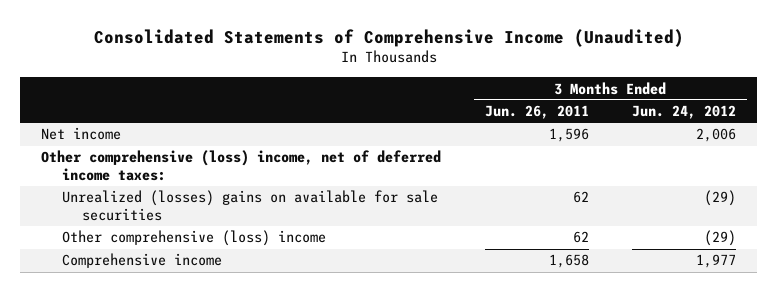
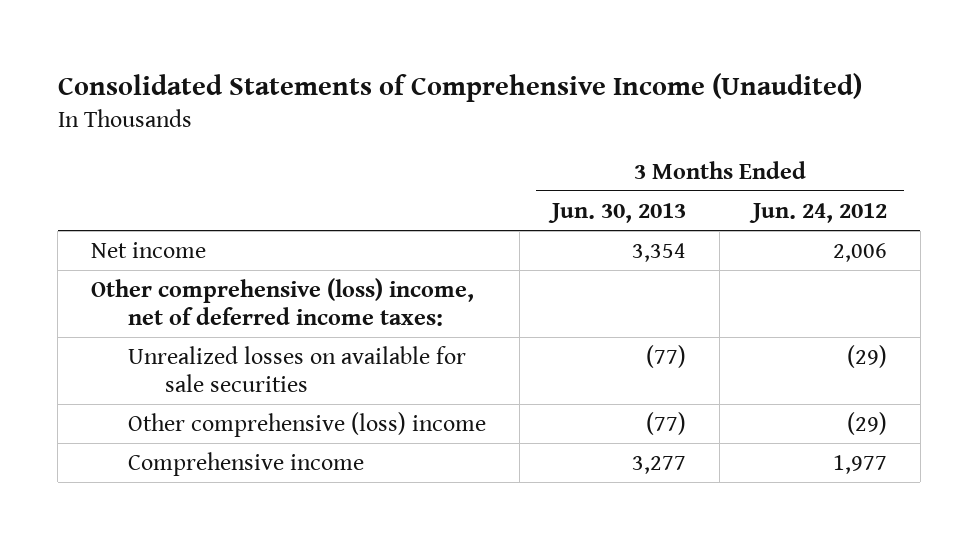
[484,105,589,120] Jun. 26, 2011 -> none
none -> [548,202,687,223] Jun. 30, 2013
[61,190,438,221] Unrealized (losses) gains on available for sale securities -> [127,346,466,392] Unrealized losses on available for sale securities

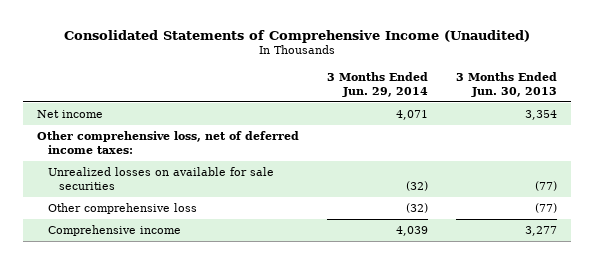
[748,202,887,223] Jun. 24, 2012 -> none
none -> [326,71,428,97] 3 Months Ended Jun. 29, 2014
[90,278,474,326] Other comprehensive (loss) income, net of deferred income taxes: -> [36,131,299,155] Other comprehensive loss, net of deferred income taxes:
[127,412,486,438] Other comprehensive (loss) income -> [47,203,197,215] Other comprehensive loss

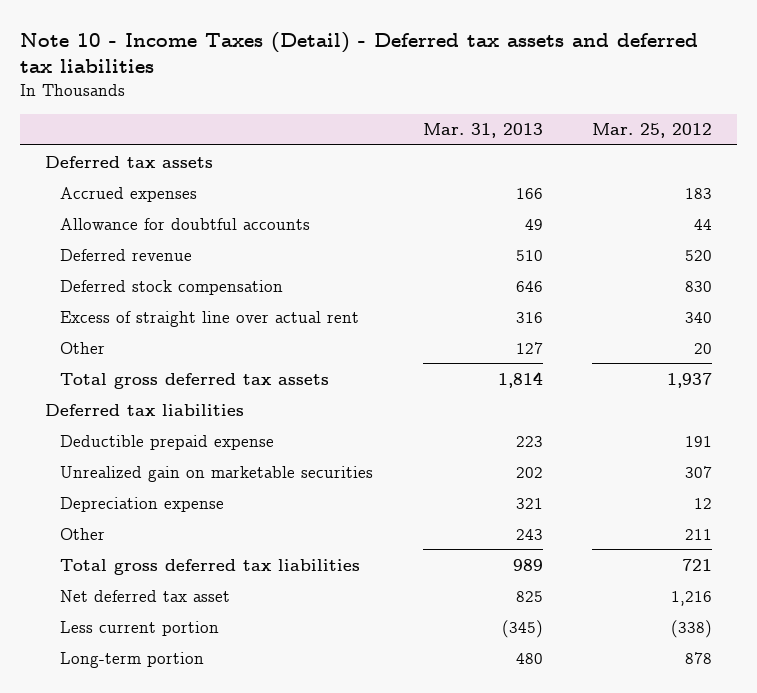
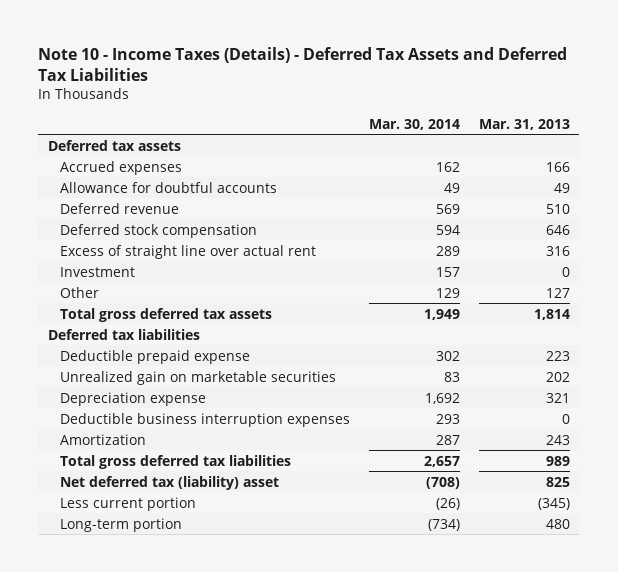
[20,31,699,74] Note 10 - Income Taxes (Detail) - Deferred tax assets and deferred tax liabilities -> [38,46,568,81] Note 10 - Income Taxes (Details) - Deferred Tax Assets and Deferred Tax Liabilities
[592,123,713,139] Mar. 25, 2012 -> none
none -> [368,118,460,130] Mar. 30, 2014
none -> [59,266,135,277] Investment
none -> [59,412,350,427] Deductible business interruption expenses
[60,527,106,540] Other -> [59,433,146,445] Amortization
[60,589,231,602] Net deferred tax asset -> [59,475,279,490] Net deferred tax (liability) asset

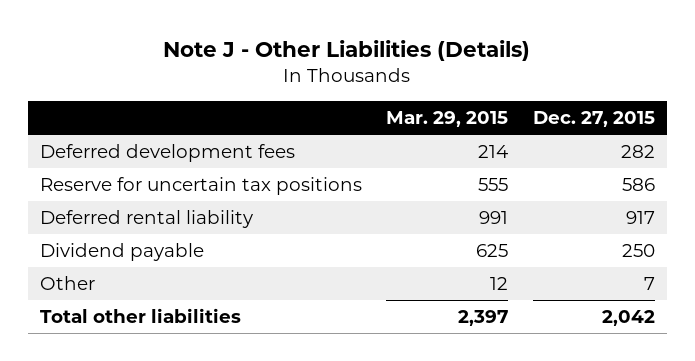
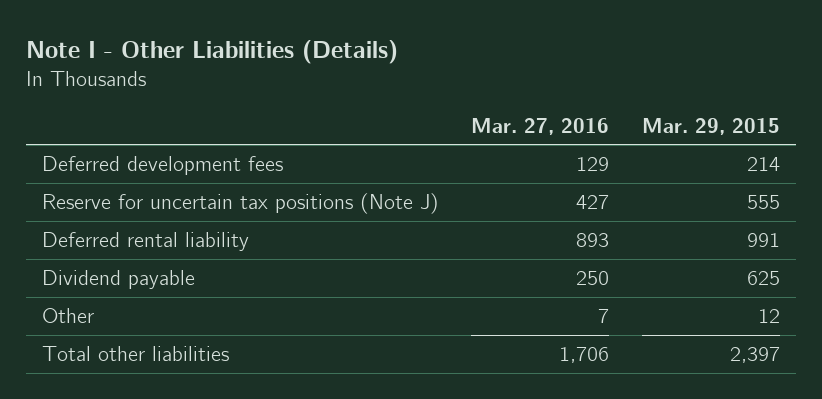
[163,39,531,61] Note J - Other Liabilities (Details) -> [25,39,398,64] Note I - Other Liabilities (Details)
[532,110,655,127] Dec. 27, 2015 -> none
none -> [471,117,610,135] Mar. 27, 2016
[39,177,362,196] Reserve for uncertain tax positions -> [41,192,439,214] Reserve for uncertain tax positions (Note J)

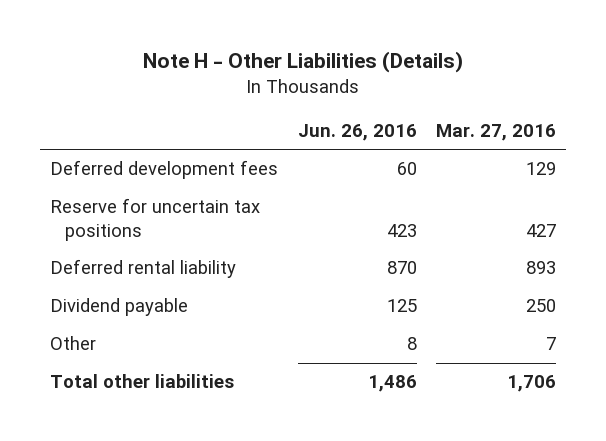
[25,39,398,64] Note I - Other Liabilities (Details) -> [143,51,464,74] Note H - Other Liabilities (Details)
[641,117,780,135] Mar. 29, 2015 -> none
none -> [297,124,417,142] Jun. 26, 2016
[41,192,439,214] Reserve for uncertain tax positions (Note J) -> [49,198,260,241] Reserve for uncertain tax positions

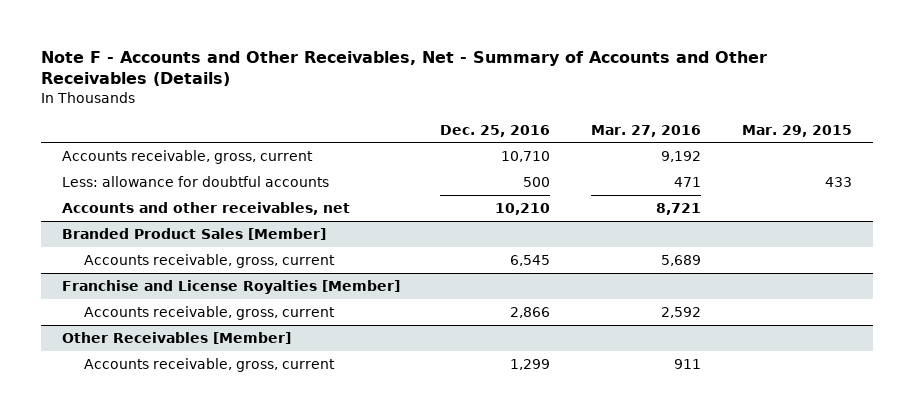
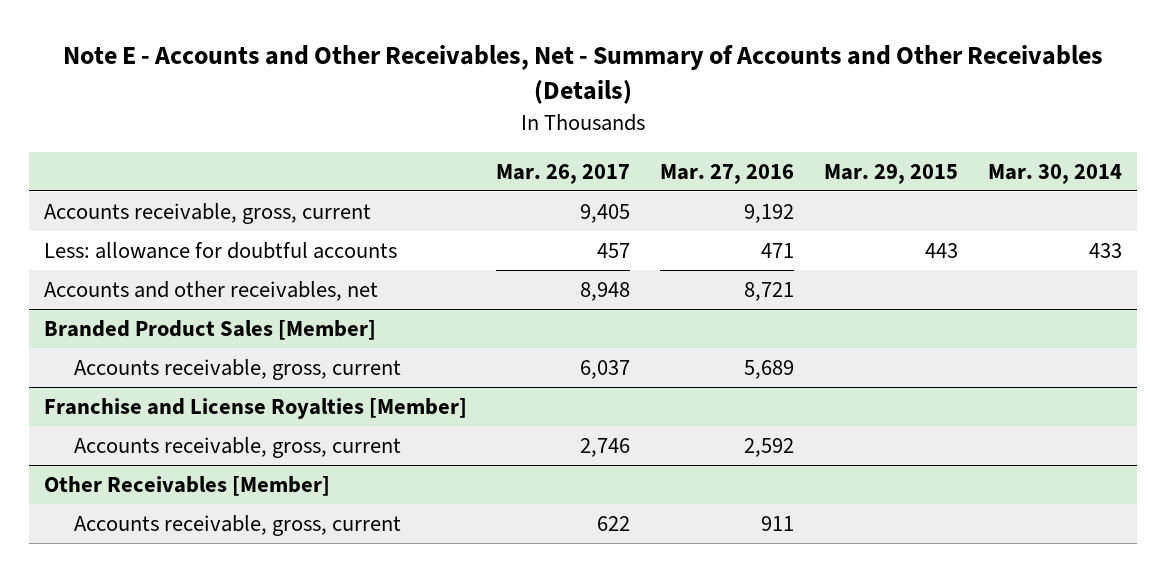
[41,50,768,87] Note F - Accounts and Other Receivables, Net - Summary of Accounts and Other Receivables (Details) -> [62,44,1103,105] Note E - Accounts and Other Receivables, Net - Summary of Accounts and Other Receivables (Details)
[440,124,551,137] Dec. 25, 2016 -> none
none -> [496,164,631,185] Mar. 26, 2017
none -> [987,164,1122,185] Mar. 30, 2014
[825,176,853,187] 433 -> [924,242,958,258] 443

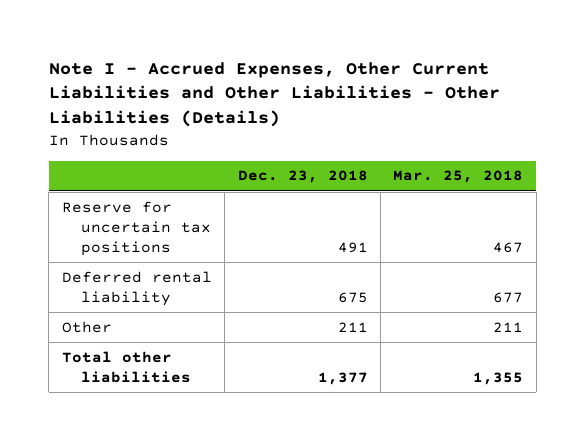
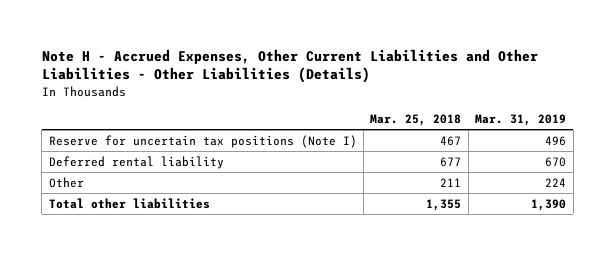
[48,61,500,128] Note I - Accrued Expenses, Other Current Liabilities and Other Liabilities - Other Liabilities (Details) -> [41,48,538,84] Note H - Accrued Expenses, Other Current Liabilities and Other Liabilities - Other Liabilities (Details)
[237,170,368,184] Dec. 23, 2018 -> none
none -> [475,113,567,126] Mar. 31, 2019
[61,200,211,257] Reserve for uncertain tax positions -> [48,134,357,148] Reserve for uncertain tax positions (Note I)

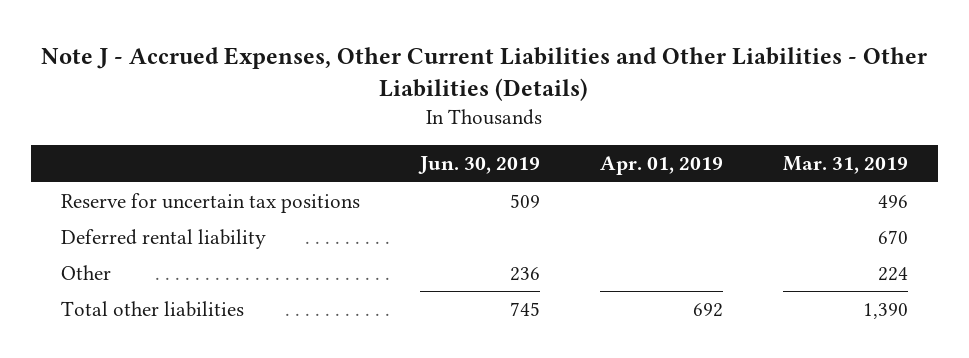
[41,48,538,84] Note H - Accrued Expenses, Other Current Liabilities and Other Liabilities - Other Liabilities (Details) -> [41,46,928,102] Note J - Accrued Expenses, Other Current Liabilities and Other Liabilities - Other Liabilities (Details)
[370,113,462,126] Mar. 25, 2018 -> none
none -> [418,156,541,175] Jun. 30, 2019
none -> [599,156,723,176] Apr. 01, 2019
[48,134,357,148] Reserve for uncertain tax positions (Note I) -> [61,193,361,214] Reserve for uncertain tax positions

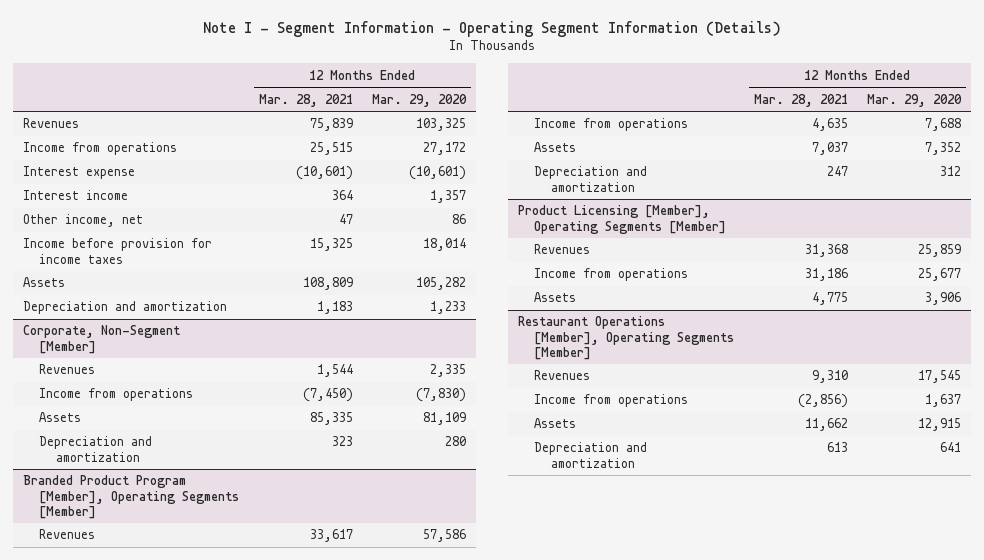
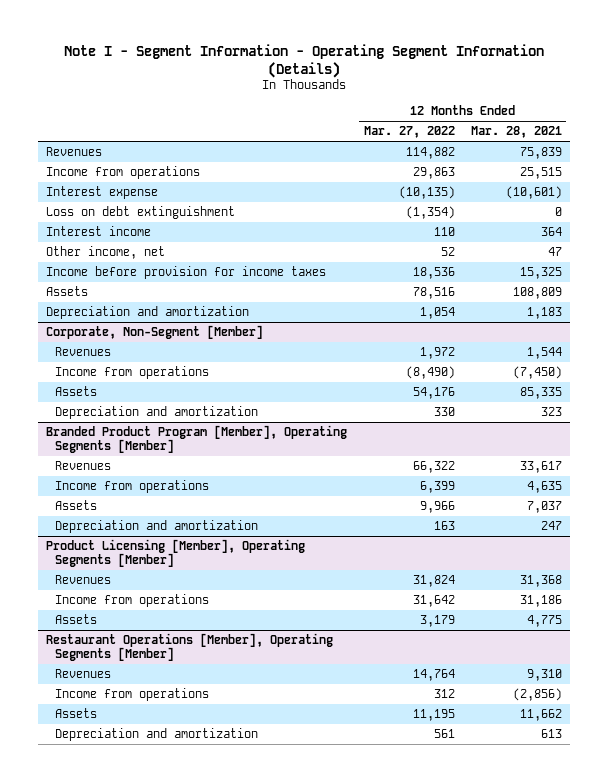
[371,93,467,107] Mar. 29, 2020 -> none
none -> [363,126,455,139] Mar. 27, 2022
none -> [45,206,235,220] Loss on debt extinguishment

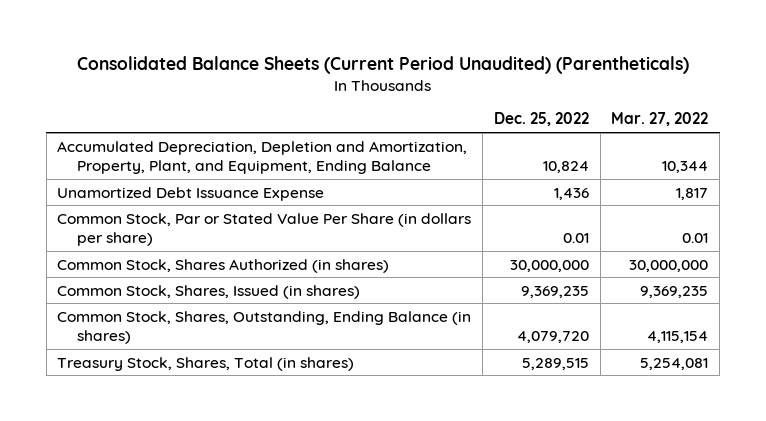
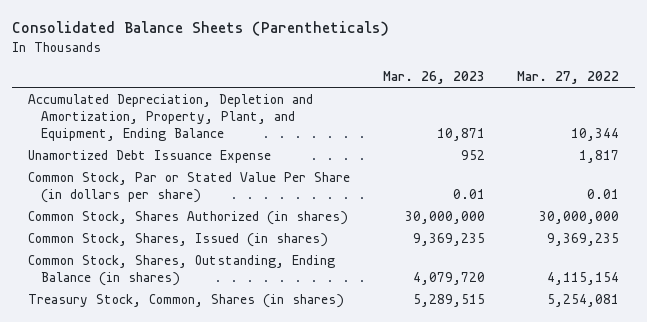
[76,55,689,74] Consolidated Balance Sheets (Current Period Unaudited) (Parentheticals) -> [11,21,389,37] Consolidated Balance Sheets (Parentheticals)
[493,112,589,127] Dec. 25, 2022 -> none
none -> [382,70,485,84] Mar. 26, 2023
[57,356,355,371] Treasury Stock, Shares, Total (in shares) -> [28,293,345,308] Treasury Stock, Common, Shares (in shares)

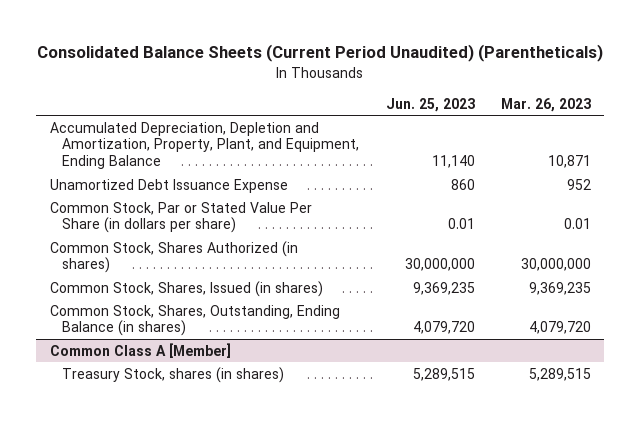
[11,21,389,37] Consolidated Balance Sheets (Parentheticals) -> [37,44,604,63] Consolidated Balance Sheets (Current Period Unaudited) (Parentheticals)
[517,70,620,84] Mar. 27, 2022 -> none
none -> [385,97,475,112] Jun. 25, 2023
none -> [49,342,231,358] Common Class A [Member]
[28,293,345,308] Treasury Stock, Common, Shares (in shares) -> [62,366,285,383] Treasury Stock, shares (in shares)

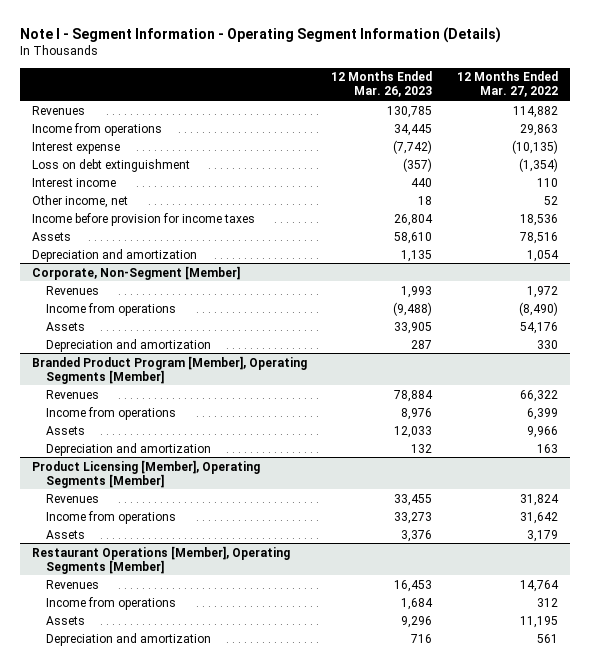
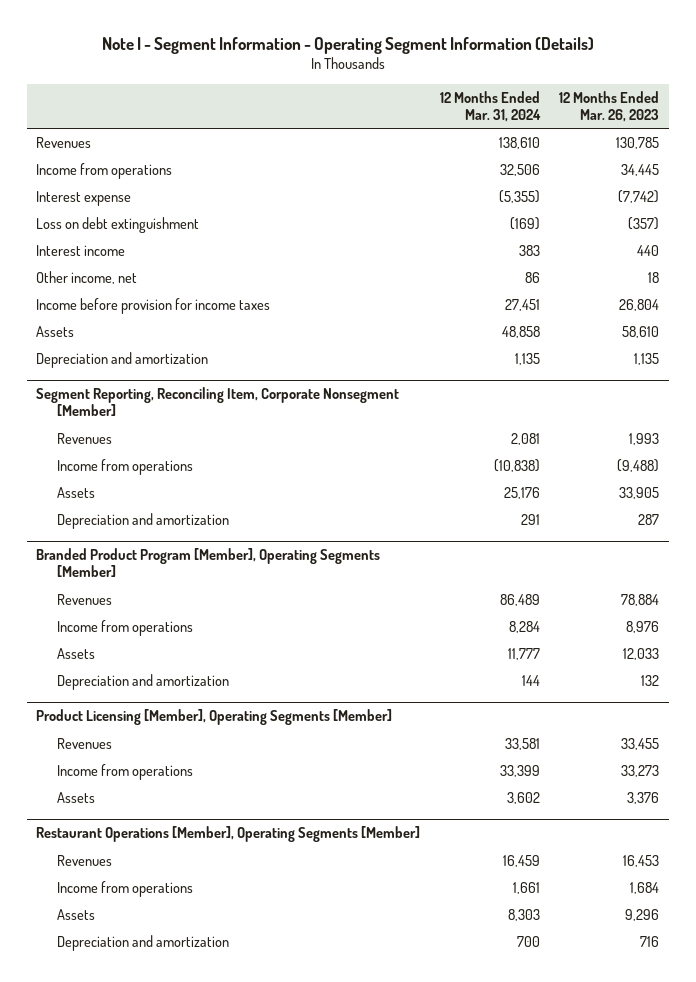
[456,71,558,98] 12 Months Ended Mar. 27, 2022 -> none
none -> [439,91,541,122] 12 Months Ended Mar. 31, 2024
[32,265,241,280] Corporate, Non-Segment [Member] -> [36,387,400,417] Segment Reporting, Reconciling Item, Corporate Nonsegment [Member]

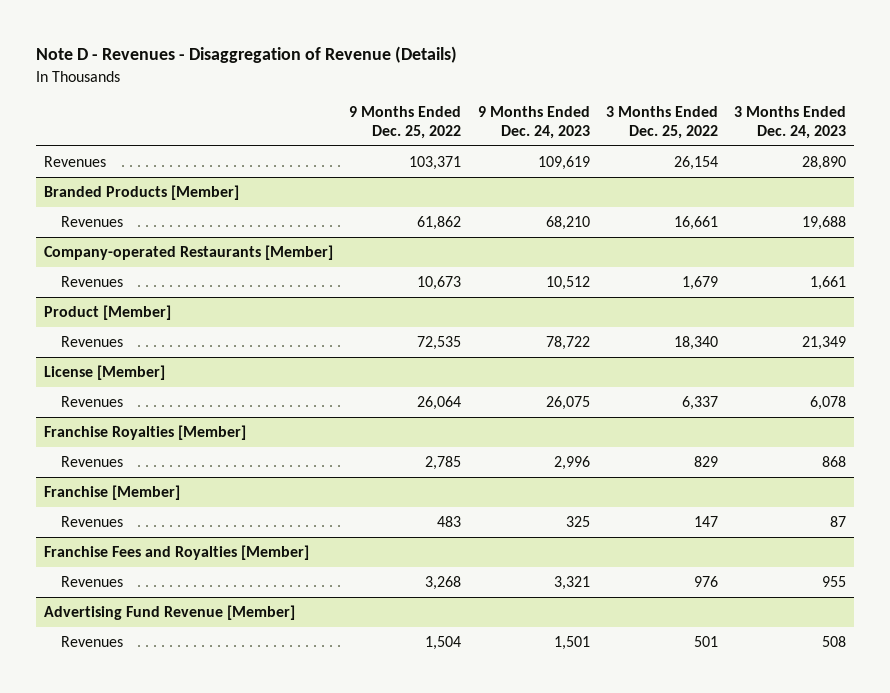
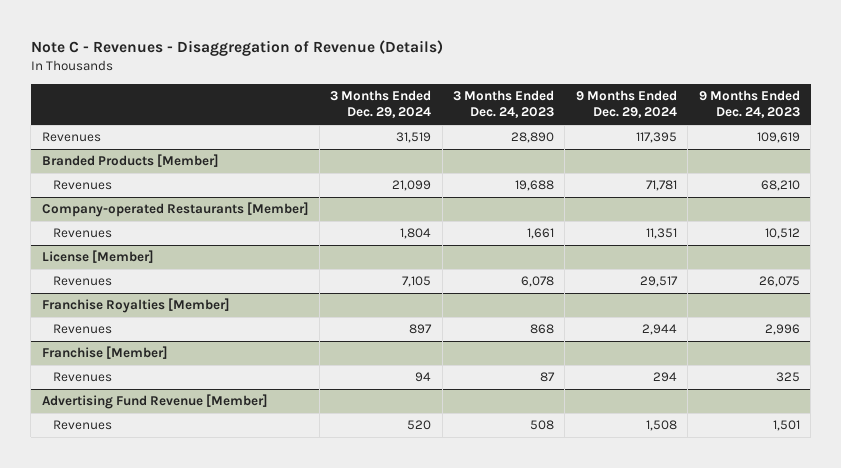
[35,46,457,64] Note D - Revenues - Disaggregation of Revenue (Details) -> [30,39,443,56] Note C - Revenues - Disaggregation of Revenue (Details)
[349,106,462,139] 9 Months Ended Dec. 25, 2022 -> none
[605,106,718,139] 3 Months Ended Dec. 25, 2022 -> none
none -> [330,90,432,119] 3 Months Ended Dec. 29, 2024
none -> [575,90,677,119] 9 Months Ended Dec. 29, 2024
[44,304,172,320] Product [Member] -> none
[61,335,124,347] Revenues -> none
[44,544,310,560] Franchise Fees and Royalties [Member] -> none
[61,575,124,587] Revenues -> none

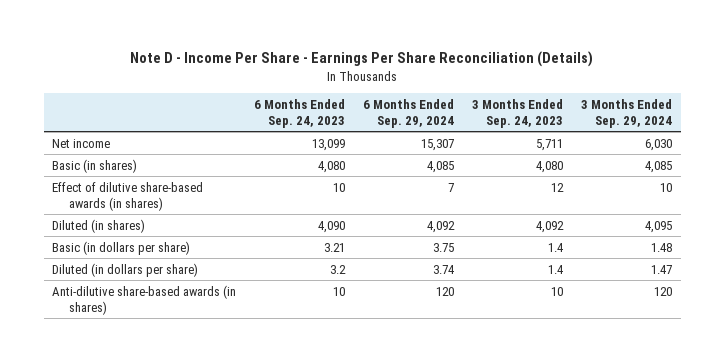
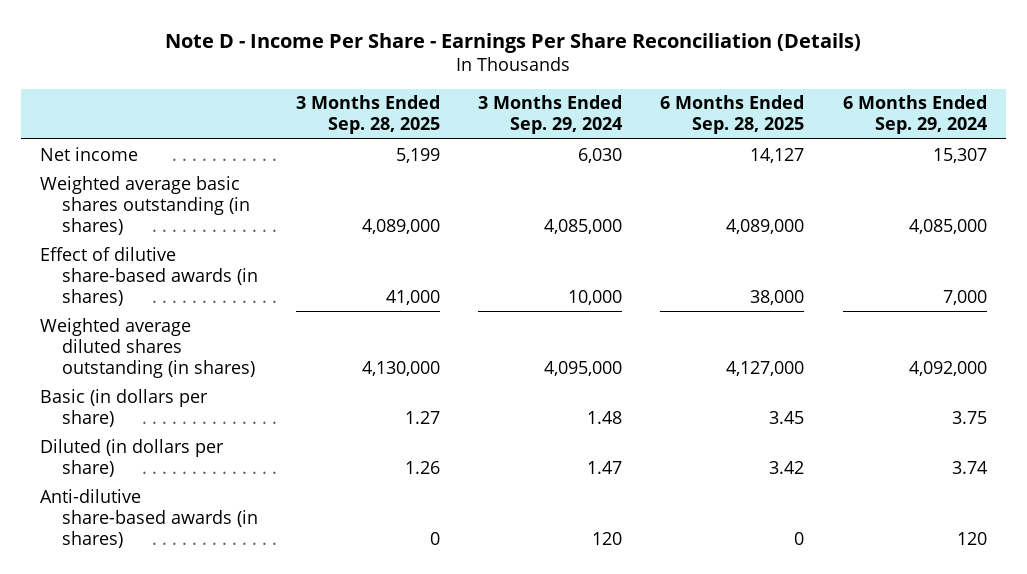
[254,98,346,128] 6 Months Ended Sep. 24, 2023 -> none
[471,98,563,128] 3 Months Ended Sep. 24, 2023 -> none
none -> [296,95,441,135] 3 Months Ended Sep. 28, 2025
none -> [660,95,805,135] 6 Months Ended Sep. 28, 2025
[52,158,138,173] Basic (in shares) -> [39,175,250,235] Weighted average basic shares outstanding (in shares)
[427,160,455,173] 4,085 -> [908,218,987,234] 4,085,000
[644,160,672,173] 4,085 -> [544,218,623,234] 4,085,000
[448,182,455,192] 7 -> [942,289,987,305] 7,000
[659,182,672,192] 10 -> [568,289,623,305] 10,000
[52,218,146,233] Diluted (in shares) -> [39,317,255,378] Weighted average diluted shares outstanding (in shares)
[427,220,456,233] 4,092 -> [908,360,987,376] 4,092,000
[644,220,672,233] 4,095 -> [544,360,623,376] 4,095,000

